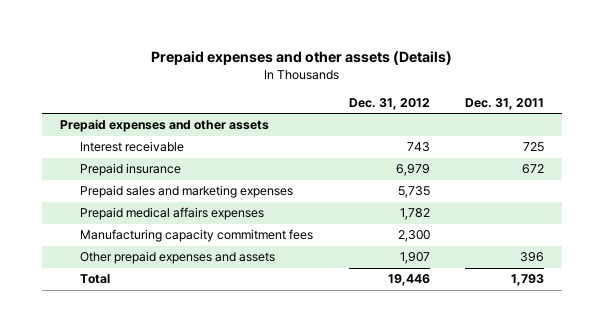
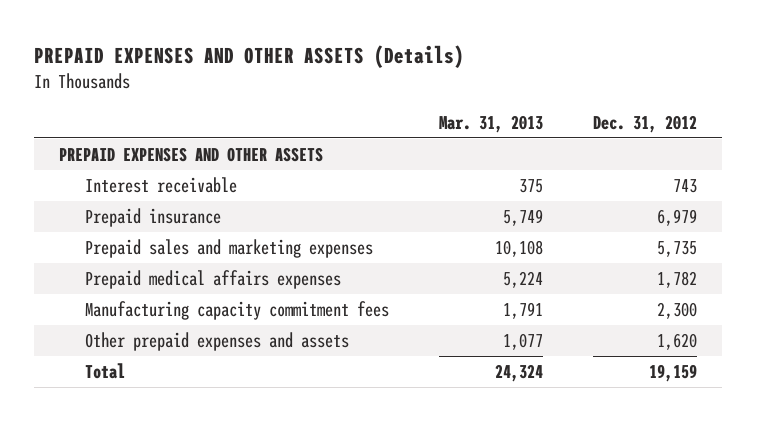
[151,50,453,65] Prepaid expenses and other assets (Details) -> [34,45,465,69] PREPAID EXPENSES AND OTHER ASSETS (Details)
[465,97,545,110] Dec. 31, 2011 -> none
none -> [438,114,543,133] Mar. 31, 2013
[60,119,270,133] Prepaid expenses and other assets -> [59,146,324,162] PREPAID EXPENSES AND OTHER ASSETS
[399,252,430,265] 1,907 -> [657,332,698,350] 1,620
[387,274,430,287] 19,446 -> [649,363,698,382] 19,159

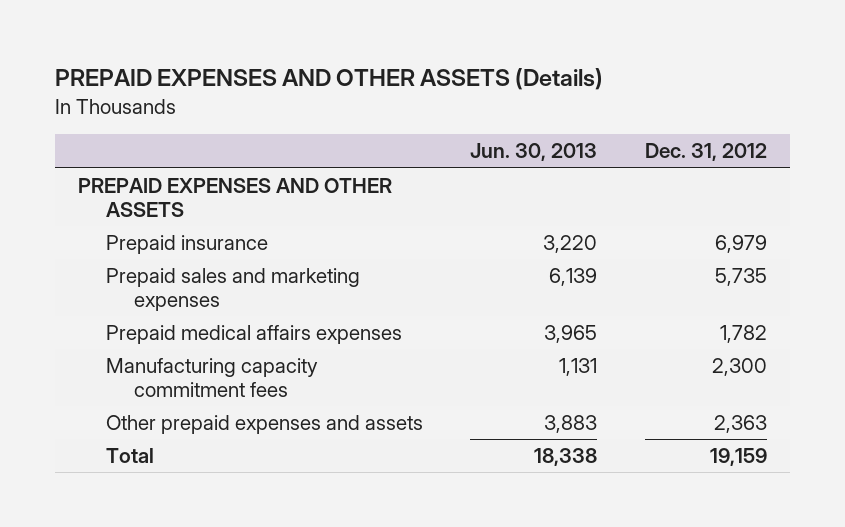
[438,114,543,133] Mar. 31, 2013 -> none
none -> [470,143,598,162] Jun. 30, 2013
[84,176,237,193] Interest receivable -> none
[657,332,698,350] 1,620 -> [713,414,767,433] 2,363

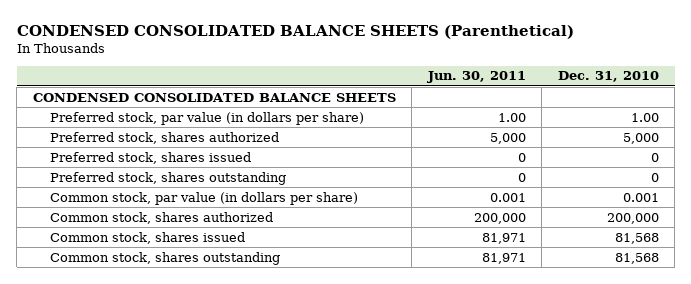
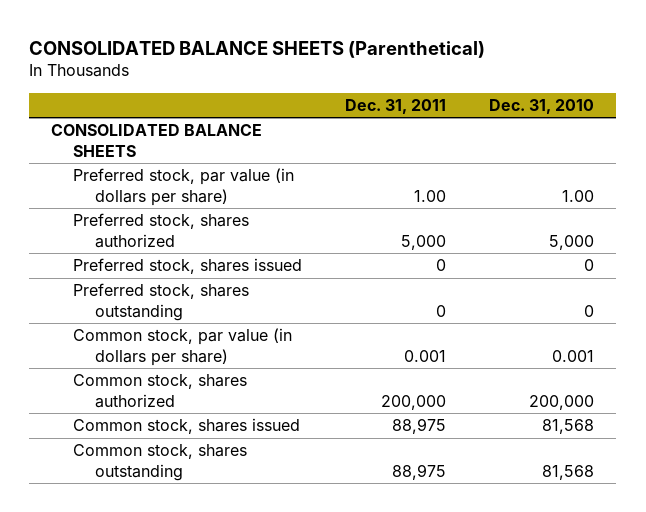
[16,25,574,40] CONDENSED CONSOLIDATED BALANCE SHEETS (Parenthetical) -> [29,40,486,58] CONSOLIDATED BALANCE SHEETS (Parenthetical)
[426,71,526,84] Jun. 30, 2011 -> none
none -> [345,98,447,114] Dec. 31, 2011
[32,92,396,102] CONDENSED CONSOLIDATED BALANCE SHEETS -> [51,124,263,157] CONSOLIDATED BALANCE SHEETS

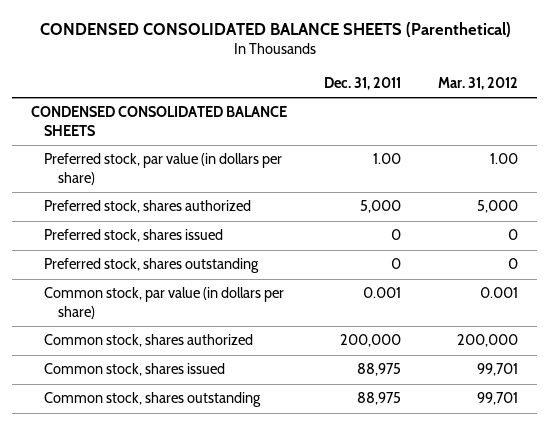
[29,40,486,58] CONSOLIDATED BALANCE SHEETS (Parenthetical) -> [39,21,511,37] CONDENSED CONSOLIDATED BALANCE SHEETS (Parenthetical)
[489,98,595,114] Dec. 31, 2010 -> none
none -> [438,76,519,90] Mar. 31, 2012
[51,124,263,157] CONSOLIDATED BALANCE SHEETS -> [30,106,287,136] CONDENSED CONSOLIDATED BALANCE SHEETS

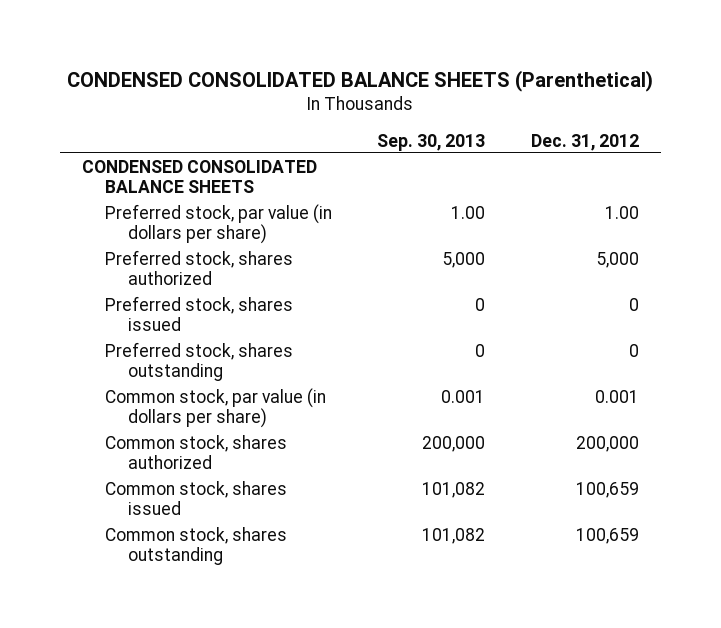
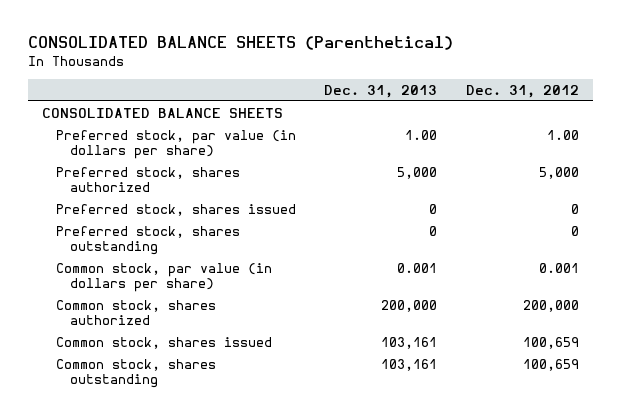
[67,69,654,92] CONDENSED CONSOLIDATED BALANCE SHEETS (Parenthetical) -> [28,36,454,51] CONSOLIDATED BALANCE SHEETS (Parenthetical)
[377,133,486,151] Sep. 30, 2013 -> none
none -> [324,84,438,98] Dec. 31, 2013
[82,159,318,194] CONDENSED CONSOLIDATED BALANCE SHEETS -> [42,107,284,118] CONSOLIDATED BALANCE SHEETS

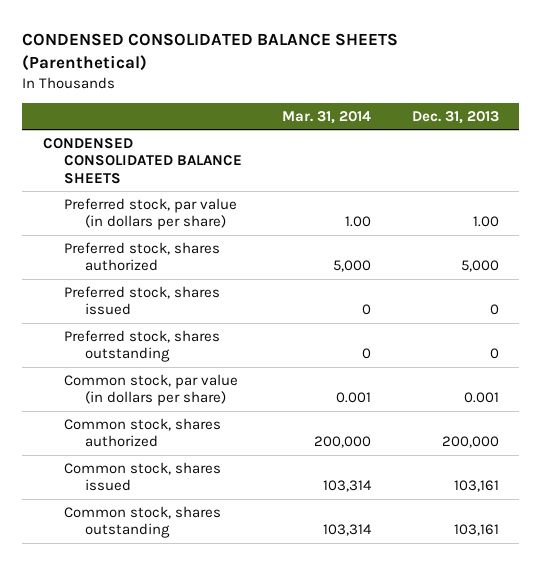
[28,36,454,51] CONSOLIDATED BALANCE SHEETS (Parenthetical) -> [22,33,399,72] CONDENSED CONSOLIDATED BALANCE SHEETS (Parenthetical)
[465,84,579,98] Dec. 31, 2012 -> none
none -> [282,110,372,124] Mar. 31, 2014
[42,107,284,118] CONSOLIDATED BALANCE SHEETS -> [42,137,242,185] CONDENSED CONSOLIDATED BALANCE SHEETS

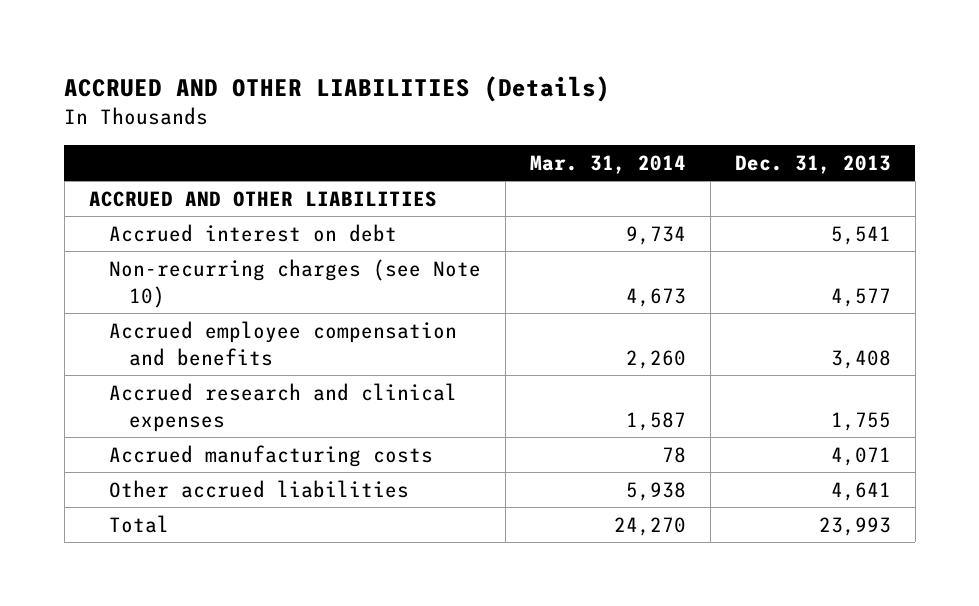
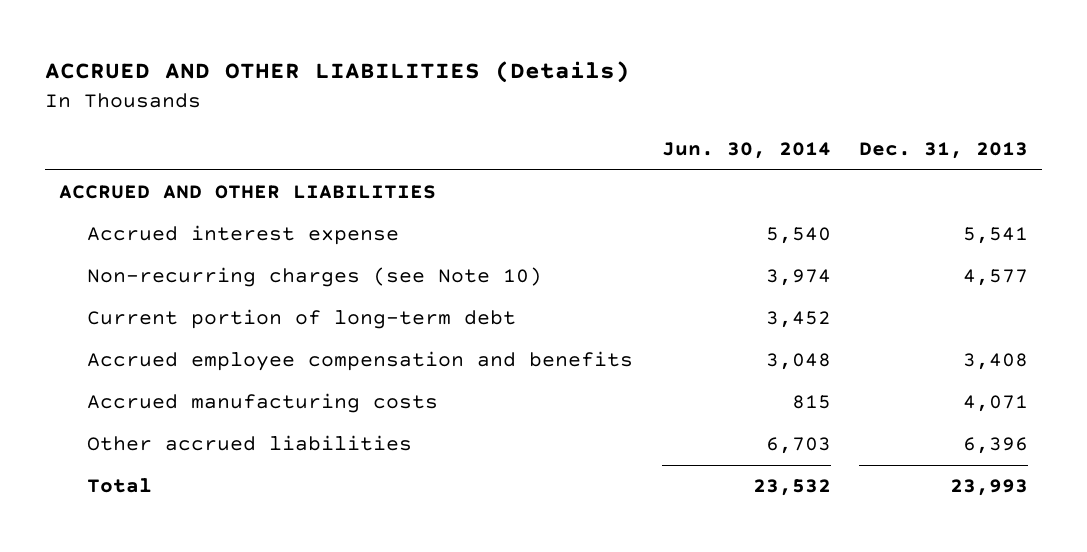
[529,154,686,174] Mar. 31, 2014 -> none
none -> [661,142,831,160] Jun. 30, 2014
[108,223,397,242] Accrued interest on debt -> [87,225,400,246] Accrued interest expense
none -> [87,309,517,330] Current portion of long-term debt
[108,382,457,432] Accrued research and clinical expenses -> none
[830,481,891,501] 4,641 -> [962,437,1028,455] 6,396

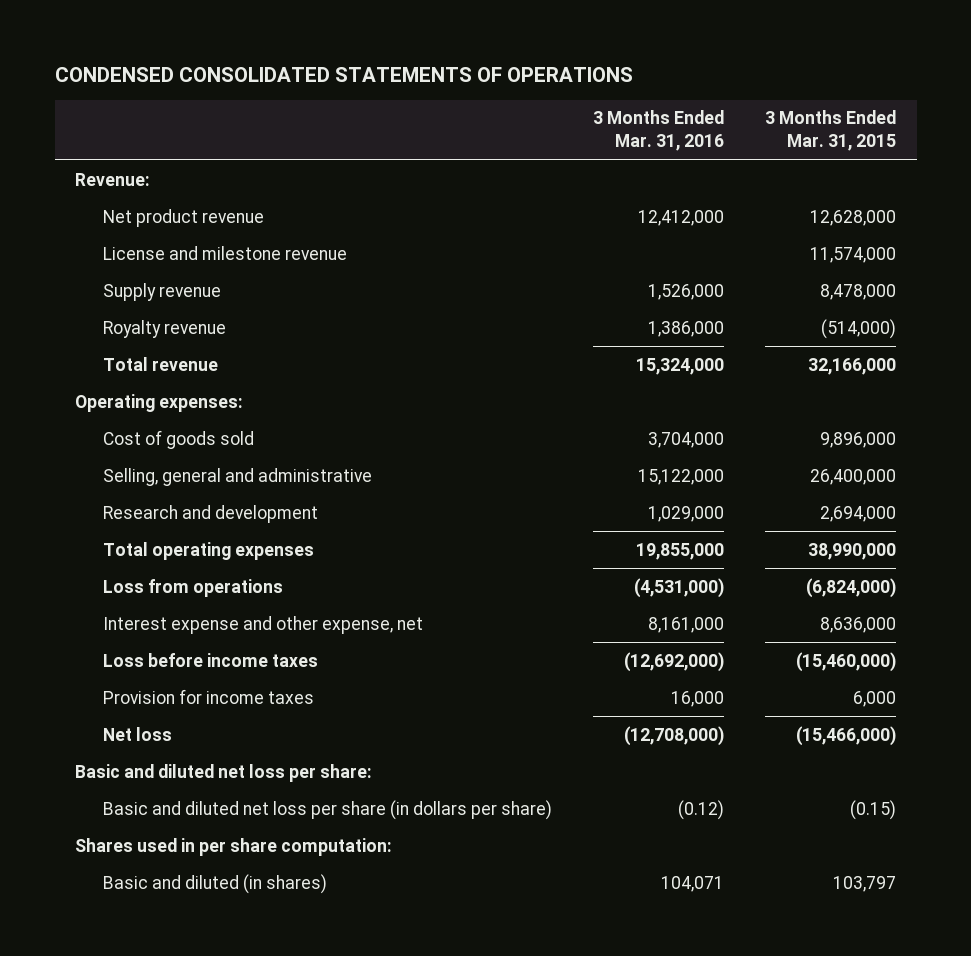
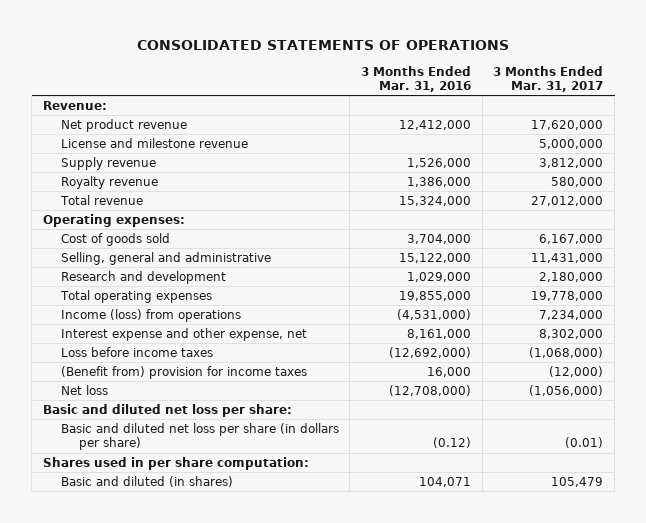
[54,67,633,83] CONDENSED CONSOLIDATED STATEMENTS OF OPERATIONS -> [137,39,510,50] CONSOLIDATED STATEMENTS OF OPERATIONS
[765,110,897,152] 3 Months Ended Mar. 31, 2015 -> none
none -> [493,65,604,93] 3 Months Ended Mar. 31, 2017
[102,578,283,597] Loss from operations -> [60,308,241,322] Income (loss) from operations
[102,688,314,704] Provision for income taxes -> [60,365,307,379] (Benefit from) provision for income taxes

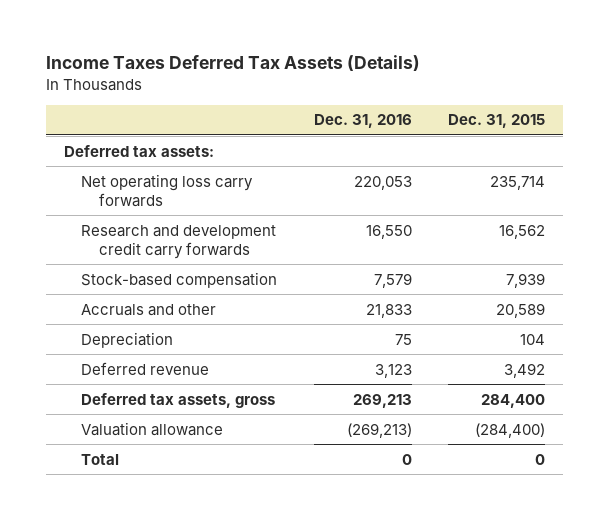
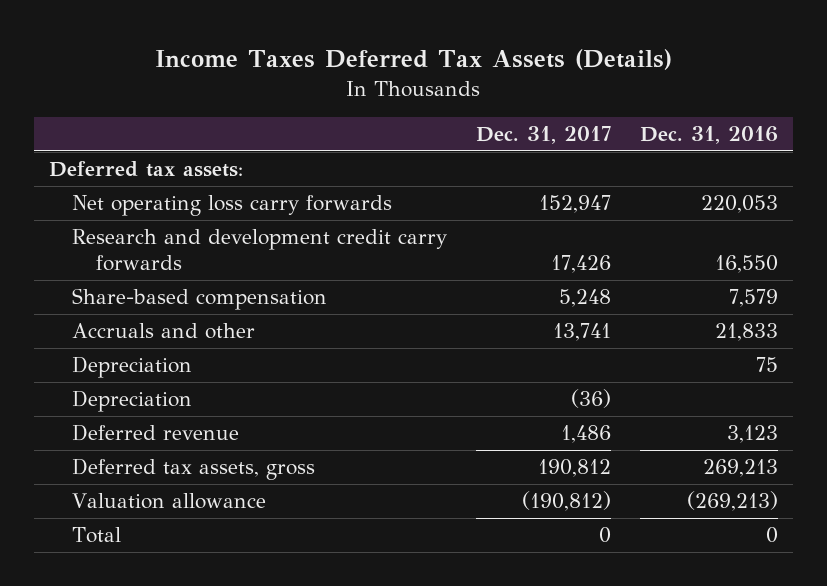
[448,114,546,129] Dec. 31, 2015 -> none
none -> [476,126,612,145] Dec. 31, 2017
[81,271,278,288] Stock-based compensation -> [72,288,328,311] Share-based compensation
none -> [72,390,193,413] Depreciation

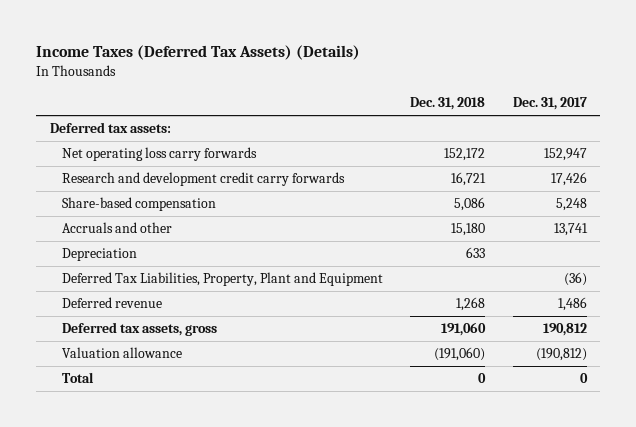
[155,49,673,71] Income Taxes Deferred Tax Assets (Details) -> [35,45,360,61] Income Taxes (Deferred Tax Assets) (Details)
[640,126,779,145] Dec. 31, 2016 -> none
none -> [410,97,486,111] Dec. 31, 2018
[72,390,193,413] Depreciation -> [61,272,383,287] Deferred Tax Liabilities, Property, Plant and Equipment

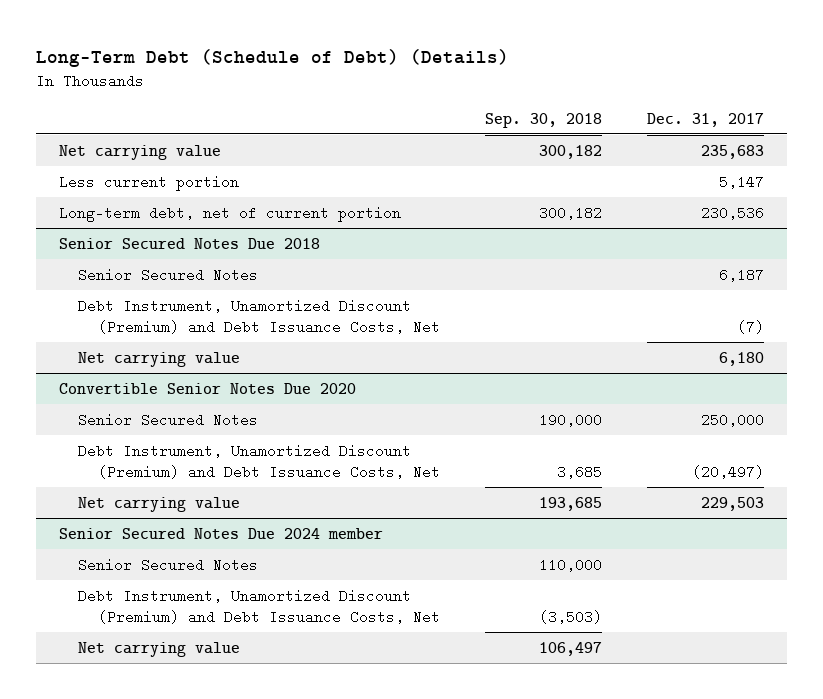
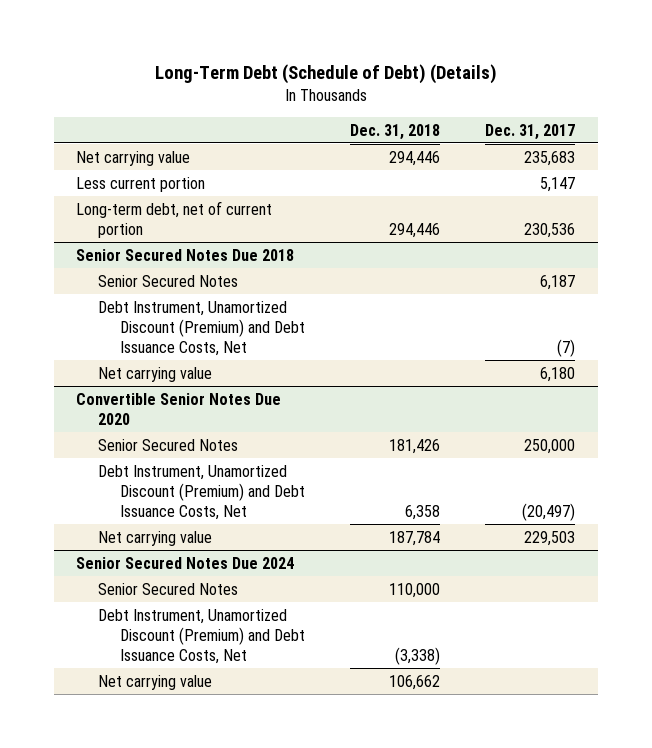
[484,112,602,128] Sep. 30, 2018 -> none
none -> [350,123,441,140] Dec. 31, 2018
[58,527,383,539] Senior Secured Notes Due 2024 member -> [76,556,295,569] Senior Secured Notes Due 2024

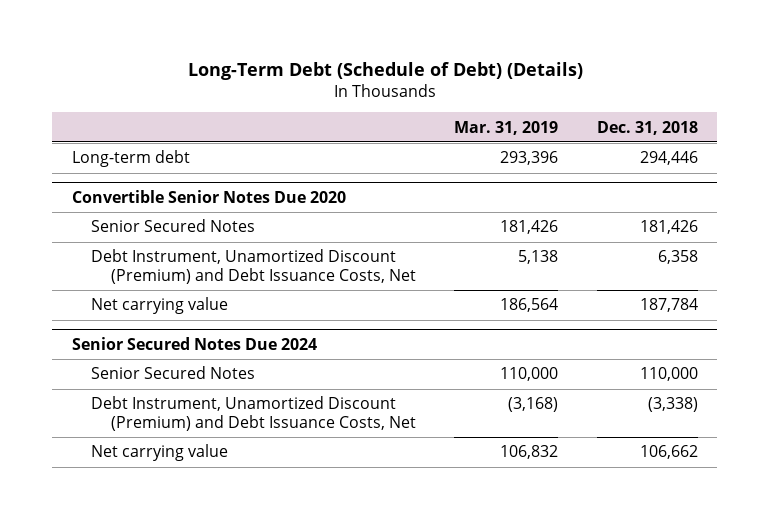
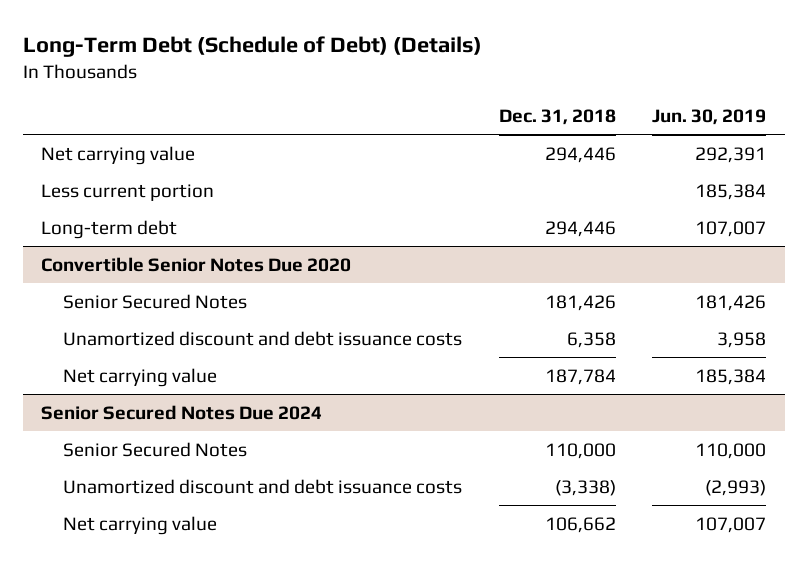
[454,120,559,135] Mar. 31, 2019 -> none
none -> [652,108,767,125] Jun. 30, 2019
none -> [41,145,196,165] Net carrying value
none -> [41,183,215,201] Less current portion
[91,249,416,284] Debt Instrument, Unamortized Discount (Premium) and Debt Issuance Costs, Net -> [62,330,462,346] Unamortized discount and debt issuance costs
[91,396,416,431] Debt Instrument, Unamortized Discount (Premium) and Debt Issuance Costs, Net -> [62,478,462,494] Unamortized discount and debt issuance costs

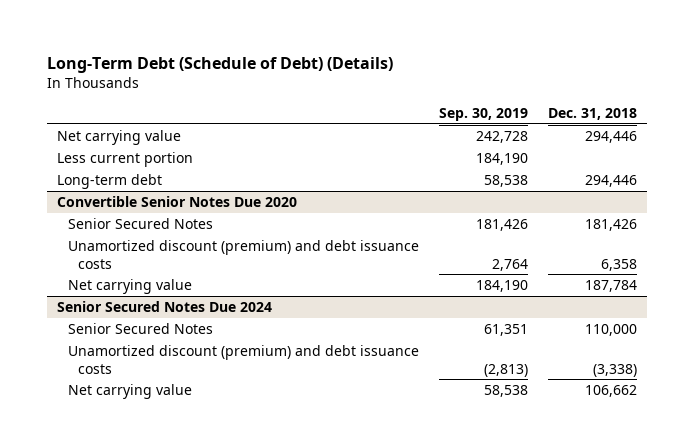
[652,108,767,125] Jun. 30, 2019 -> none
none -> [438,107,528,121] Sep. 30, 2019
[62,330,462,346] Unamortized discount and debt issuance costs -> [67,239,419,269] Unamortized discount (premium) and debt issuance costs
[62,478,462,494] Unamortized discount and debt issuance costs -> [67,344,419,374] Unamortized discount (premium) and debt issuance costs

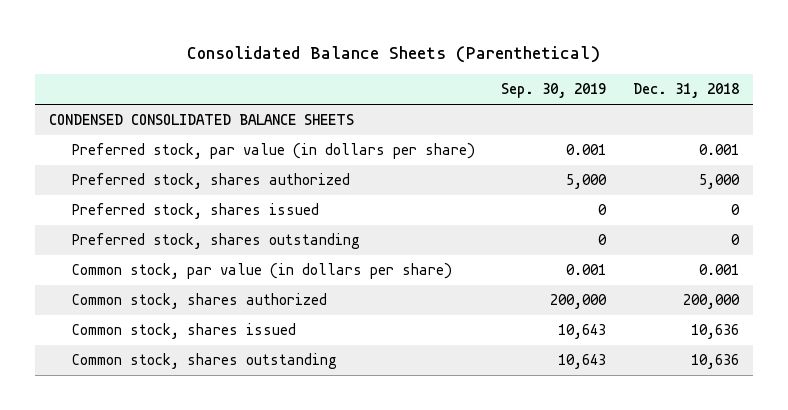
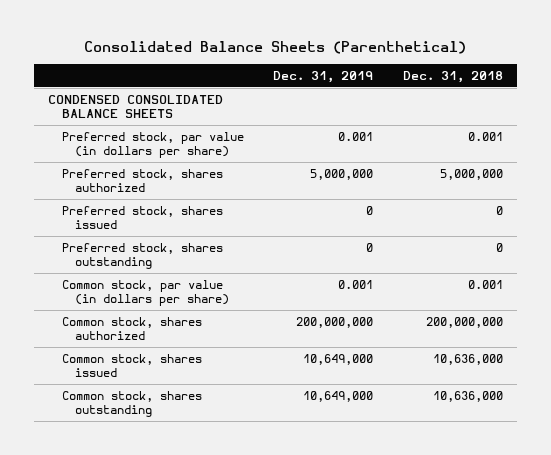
[501,83,607,99] Sep. 30, 2019 -> none
none -> [273,70,374,83] Dec. 31, 2019
[699,174,741,190] 5,000 -> [439,169,503,181] 5,000,000
[683,294,741,310] 200,000 -> [425,317,503,329] 200,000,000
[691,324,740,340] 10,636 -> [432,354,503,366] 10,636,000
[691,354,740,370] 10,636 -> [432,391,503,403] 10,636,000

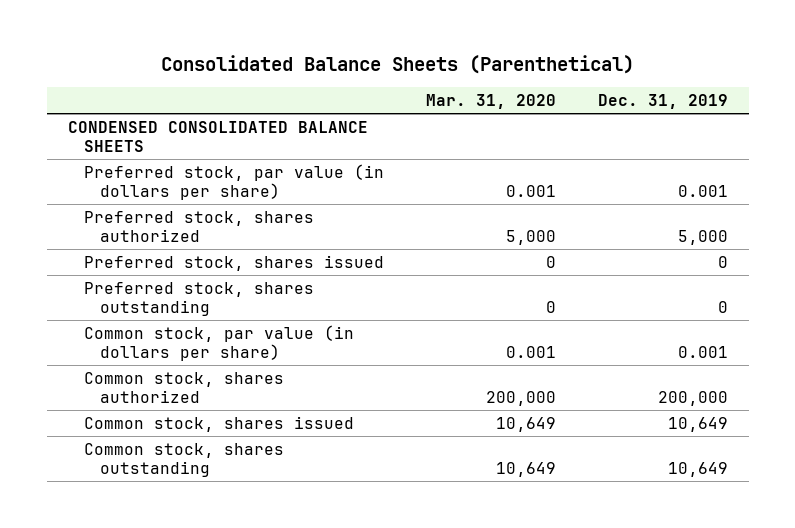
[402,70,503,83] Dec. 31, 2018 -> none
none -> [425,94,556,110] Mar. 31, 2020
[310,169,374,181] 5,000,000 -> [677,230,728,246] 5,000
[296,317,374,329] 200,000,000 -> [657,391,728,407] 200,000
[303,354,374,366] 10,649,000 -> [667,416,728,432] 10,649
[303,391,374,403] 10,649,000 -> [667,462,728,478] 10,649

